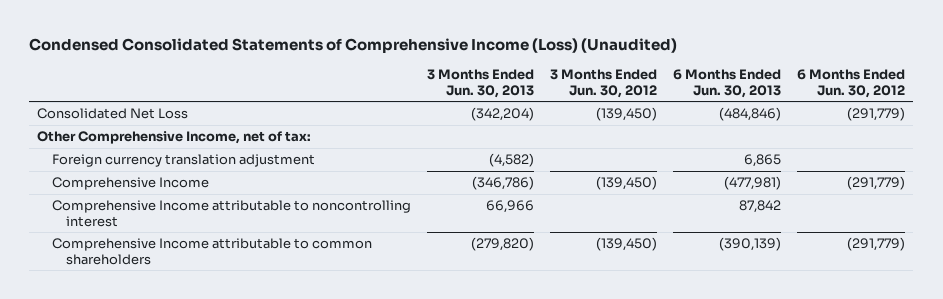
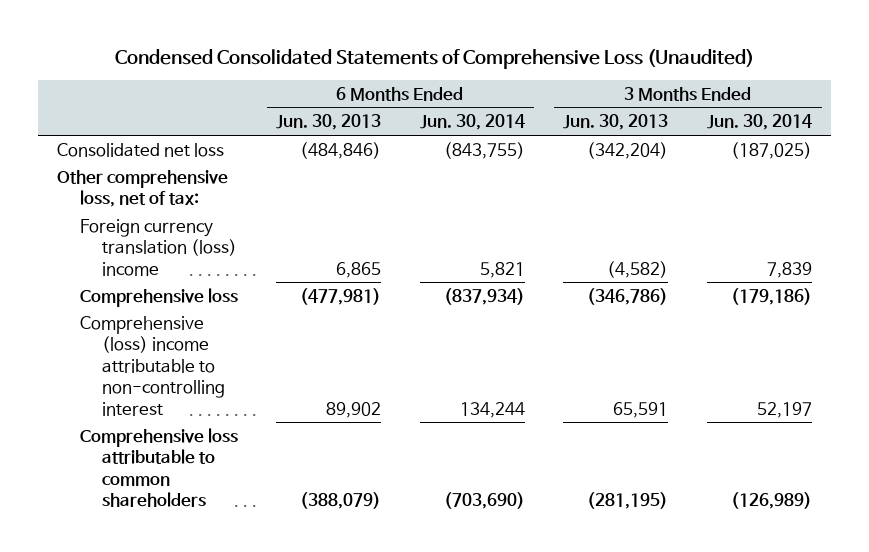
[29,37,678,53] Condensed Consolidated Statements of Comprehensive Income (Loss) (Unaudited) -> [114,48,754,69] Condensed Consolidated Statements of Comprehensive Loss (Unaudited)
[550,68,658,98] 3 Months Ended Jun. 30, 2012 -> none
[797,68,906,98] 6 Months Ended Jun. 30, 2012 -> none
none -> [419,114,525,131] Jun. 30, 2014
none -> [706,114,812,131] Jun. 30, 2014
[37,108,189,120] Consolidated Net Loss -> [57,142,225,157] Consolidated net loss
[37,131,312,145] Other Comprehensive Income, net of tax: -> [57,169,229,208] Other comprehensive loss, net of tax:
[51,154,315,168] Foreign currency translation adjustment -> [79,218,238,276] Foreign currency translation (loss) income
[51,177,209,191] Comprehensive Income -> [79,287,238,307] Comprehensive loss
[51,200,411,227] Comprehensive Income attributable to noncontrolling interest -> [79,315,226,416] Comprehensive (loss) income attributable to non-controlling interest
[485,200,534,214] 66,966 -> [613,401,669,418] 65,591
[739,200,782,214] 87,842 -> [326,401,382,418] 89,902
[51,238,372,265] Comprehensive Income attributable to common shareholders -> [79,427,238,508] Comprehensive loss attributable to common shareholders
[470,237,534,252] (279,820) -> [587,492,669,510] (281,195)
[719,237,782,252] (390,139) -> [300,492,382,510] (388,079)

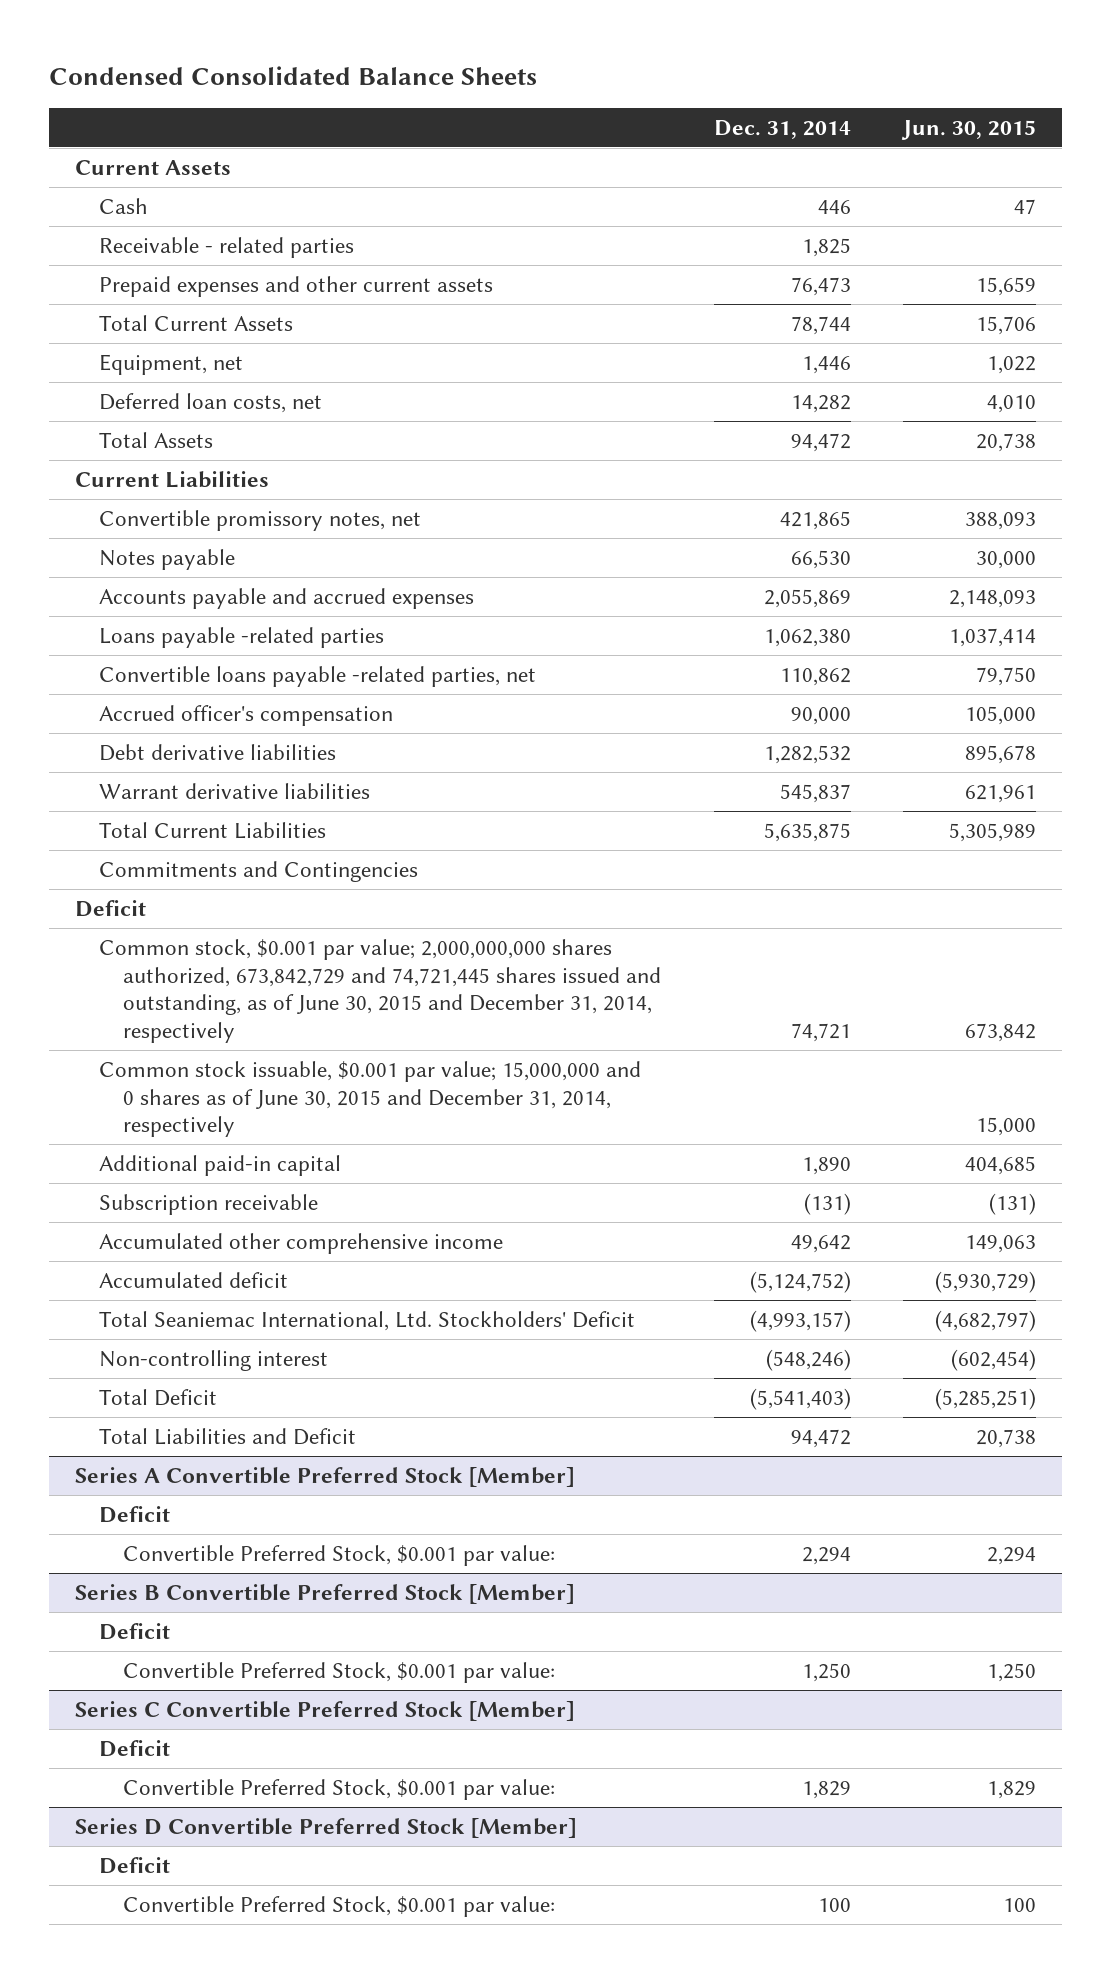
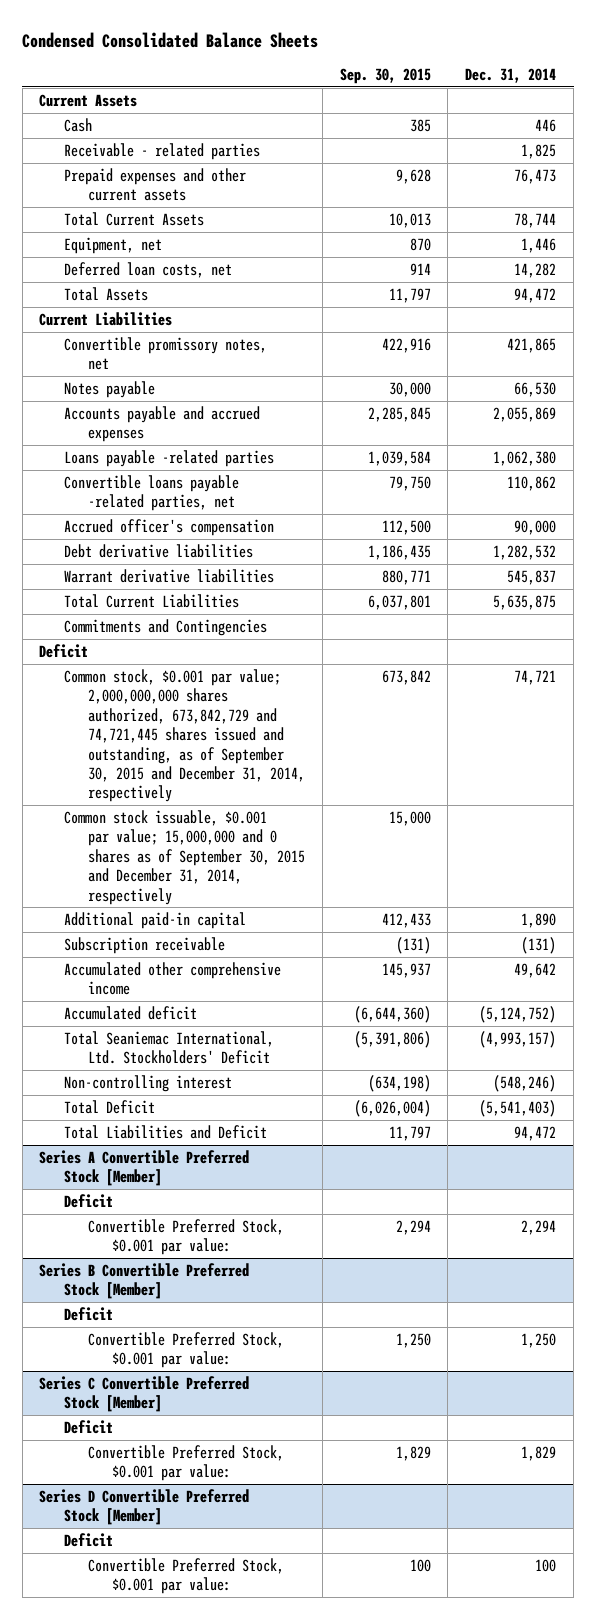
[900,119,1036,140] Jun. 30, 2015 -> none
none -> [339,68,431,85] Sep. 30, 2015
[99,939,662,1044] Common stock, $0.001 par value; 2,000,000,000 shares authorized, 673,842,729 and 74,721,445 shares issued and outstanding, as of June 30, 2015 and December 31, 2014, respectively -> [63,668,305,803] Common stock, $0.001 par value; 2,000,000,000 shares authorized, 673,842,729 and 74,721,445 shares issued and outstanding, as of September 30, 2015 and December 31, 2014, respectively
[99,1061,642,1138] Common stock issuable, $0.001 par value; 15,000,000 and 0 shares as of June 30, 2015 and December 31, 2014, respectively -> [63,809,305,905] Common stock issuable, $0.001 par value; 15,000,000 and 0 shares as of September 30, 2015 and December 31, 2014, respectively

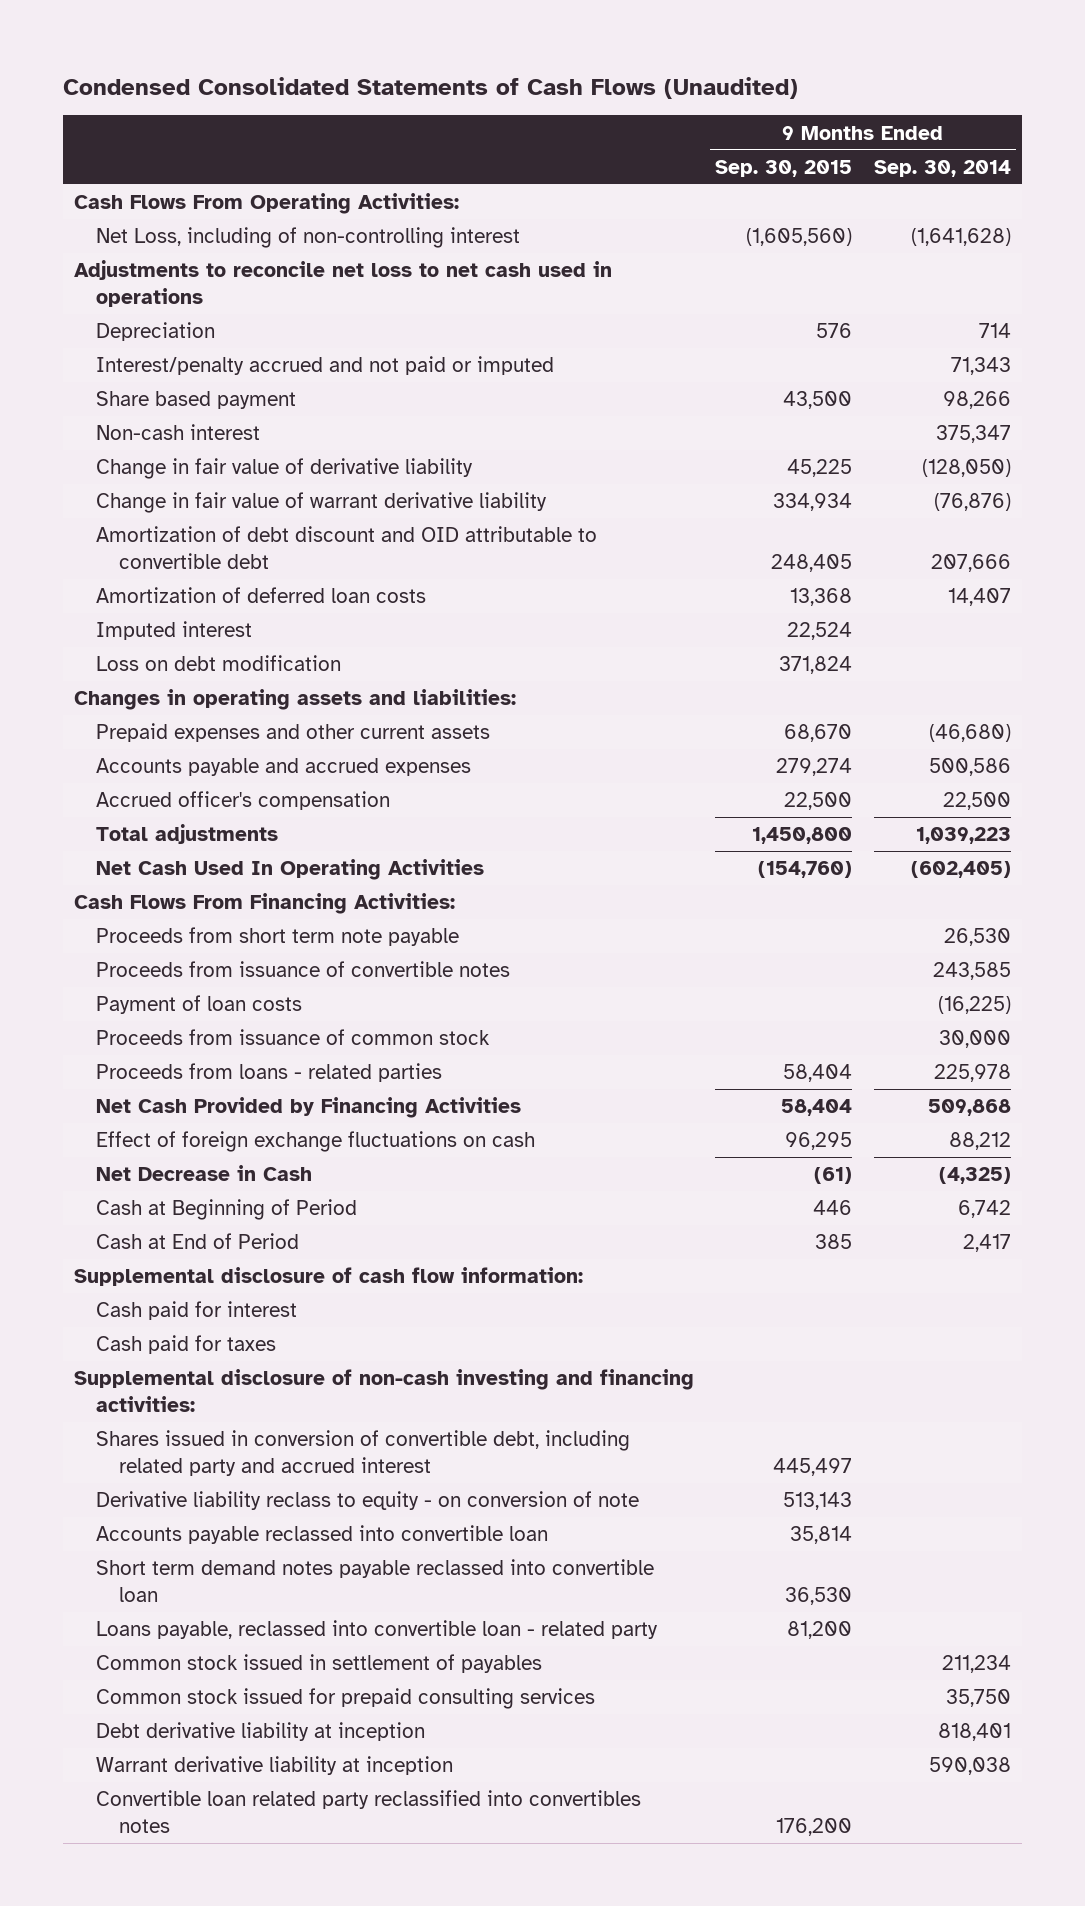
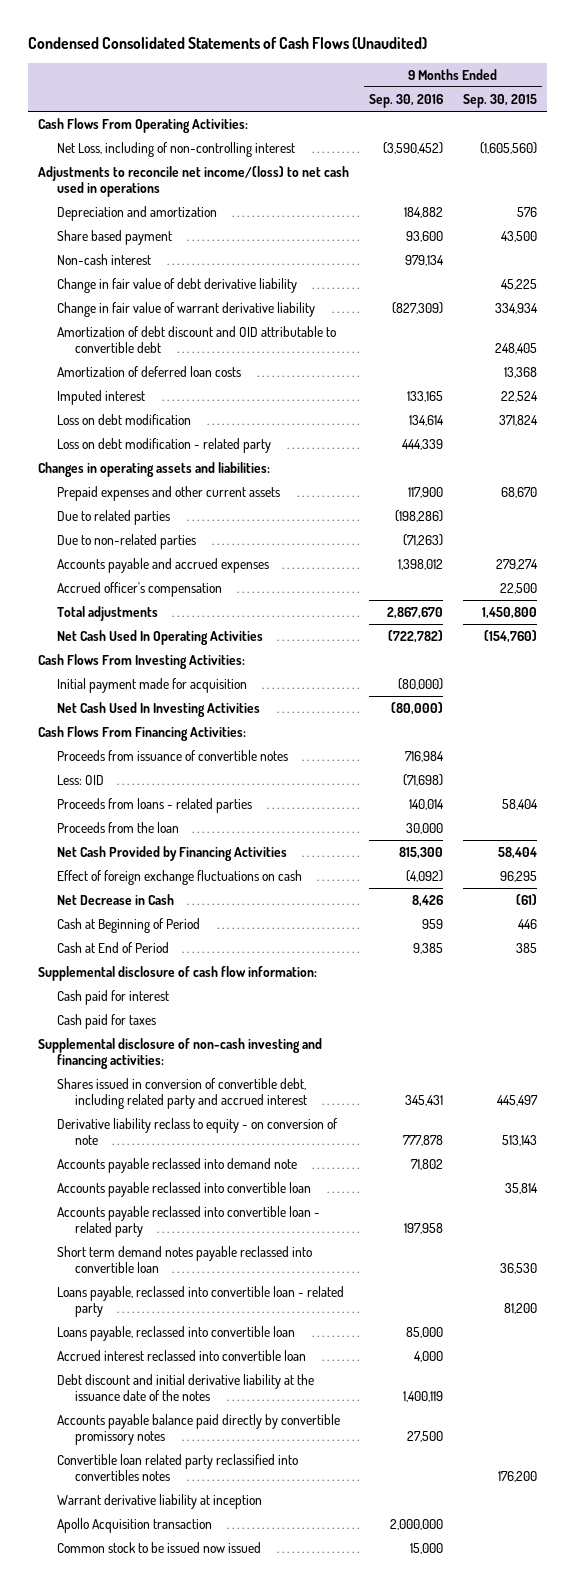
[873,159,1011,177] Sep. 30, 2014 -> none
none -> [369,93,444,108] Sep. 30, 2016
[96,356,555,376] Interest/penalty accrued and not paid or imputed -> none
[73,260,612,307] Adjustments to reconcile net loss to net cash used in operations -> [38,165,350,197] Adjustments to reconcile net income/(loss) to net cash used in operations
[96,322,216,342] Depreciation -> [56,205,217,221] Depreciation and amortization
[96,458,474,480] Change in fair value of derivative liability -> [56,277,297,293] Change in fair value of debt derivative liability
none -> [56,437,271,453] Loss on debt modification - related party
none -> [56,509,170,525] Due to related parties
none -> [56,533,196,549] Due to non-related parties
none -> [38,653,246,669] Cash Flows From Investing Activities:
none -> [56,677,247,693] Initial payment made for acquisition
none -> [56,701,260,717] Net Cash Used In Investing Activities
[96,927,460,947] Proceeds from short term note payable -> none
[96,995,303,1015] Payment of loan costs -> none
[96,1029,491,1046] Proceeds from issuance of common stock -> none
none -> [56,774,104,785] Less: OID
none -> [56,821,179,833] Proceeds from the loan
none -> [56,1157,297,1173] Accounts payable reclassed into demand note
none -> [56,1205,320,1237] Accounts payable reclassed into convertible loan - related party
[96,1654,543,1674] Common stock issued in settlement of payables -> none
[96,1688,596,1710] Common stock issued for prepaid consulting services -> none
[96,1722,426,1742] Debt derivative liability at inception -> none
none -> [56,1325,295,1341] Loans payable, reclassed into convertible loan
none -> [56,1349,306,1361] Accrued interest reclassed into convertible loan
none -> [56,1373,314,1401] Debt discount and initial derivative liability at the issuance date of the notes
none -> [56,1413,340,1445] Accounts payable balance paid directly by convertible promissory notes
[96,1756,454,1776] Warrant derivative liability at inception -> [56,1493,262,1509] Warrant derivative liability at inception
none -> [56,1517,212,1533] Apollo Acquisition transaction
none -> [56,1541,261,1553] Common stock to be issued now issued

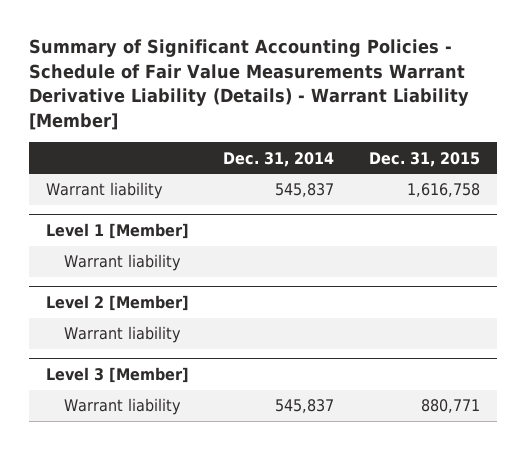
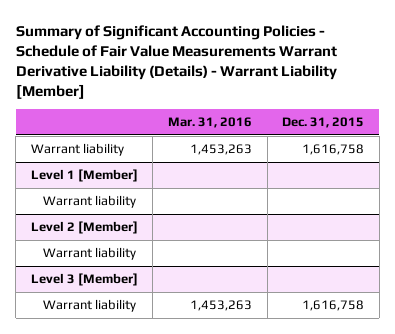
[223,151,335,167] Dec. 31, 2014 -> none
none -> [168,116,253,128] Mar. 31, 2016
[420,399,480,414] 880,771 -> [302,300,365,312] 1,616,758

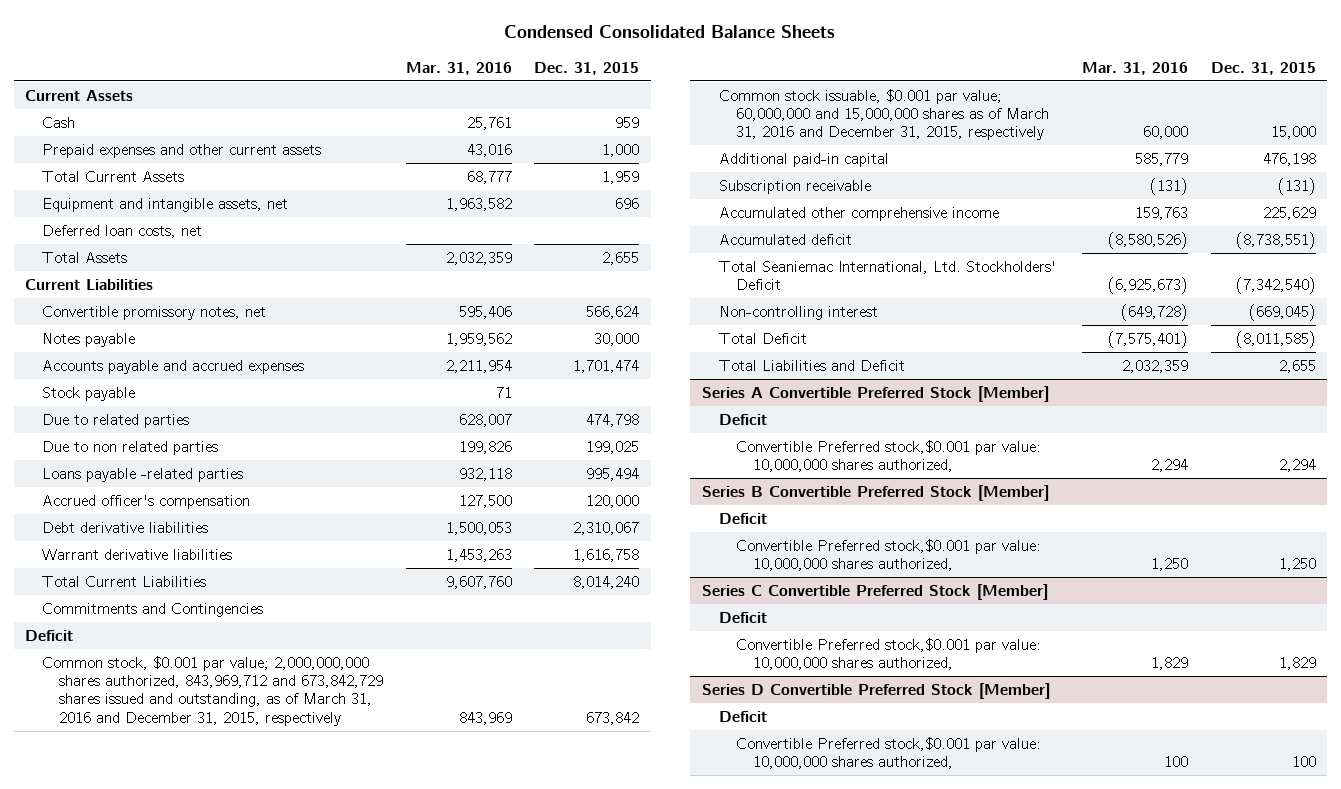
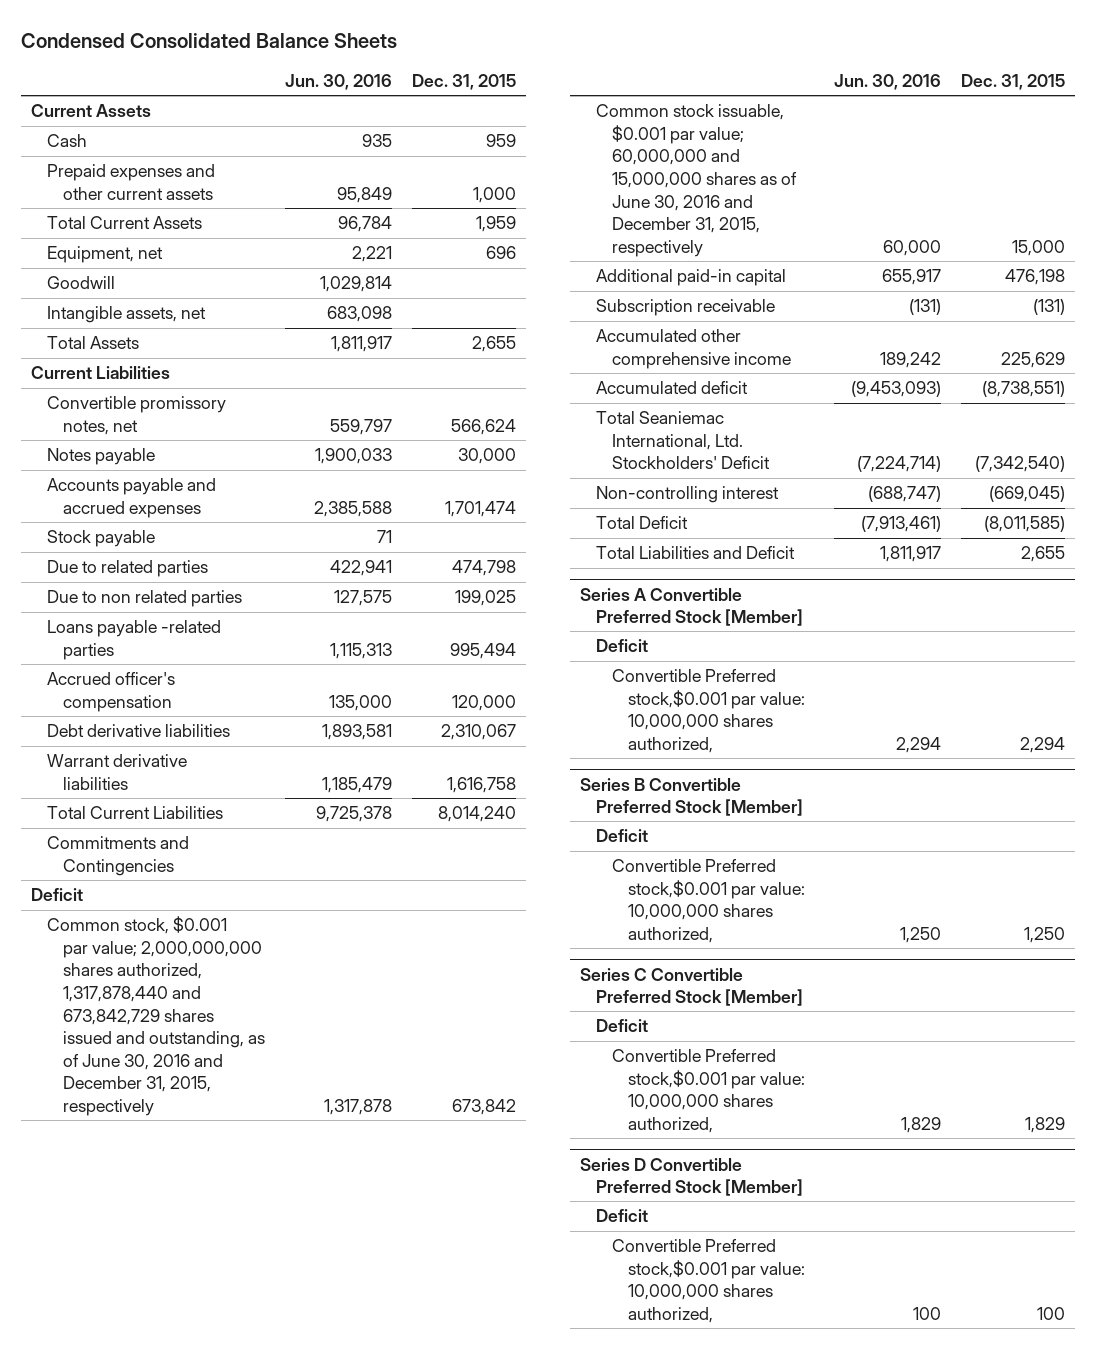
[405,61,512,75] Mar. 31, 2016 -> none
none -> [284,73,392,90] Jun. 30, 2016
[42,224,203,238] Deferred loan costs, net -> none
[42,197,289,212] Equipment and intangible assets, net -> [46,246,163,264] Equipment, net
none -> [46,276,115,290] Goodwill
none -> [46,306,206,324] Intangible assets, net
[42,655,384,726] Common stock, $0.001 par value; 2,000,000,000 shares authorized, 843,969,712 and 673,842,729 shares issued and outstanding, as of March 31, 2016 and December 31, 2015, respectively -> [46,916,265,1116] Common stock, $0.001 par value; 2,000,000,000 shares authorized, 1,317,878,440 and 673,842,729 shares issued and outstanding, as of June 30, 2016 and December 31, 2015, respectively
[718,88,1049,141] Common stock issuable, $0.001 par value; 60,000,000 and 15,000,000 shares as of March 31, 2016 and December 31, 2015, respectively -> [595,104,798,257] Common stock issuable, $0.001 par value; 60,000,000 and 15,000,000 shares as of June 30, 2016 and December 31, 2015, respectively

